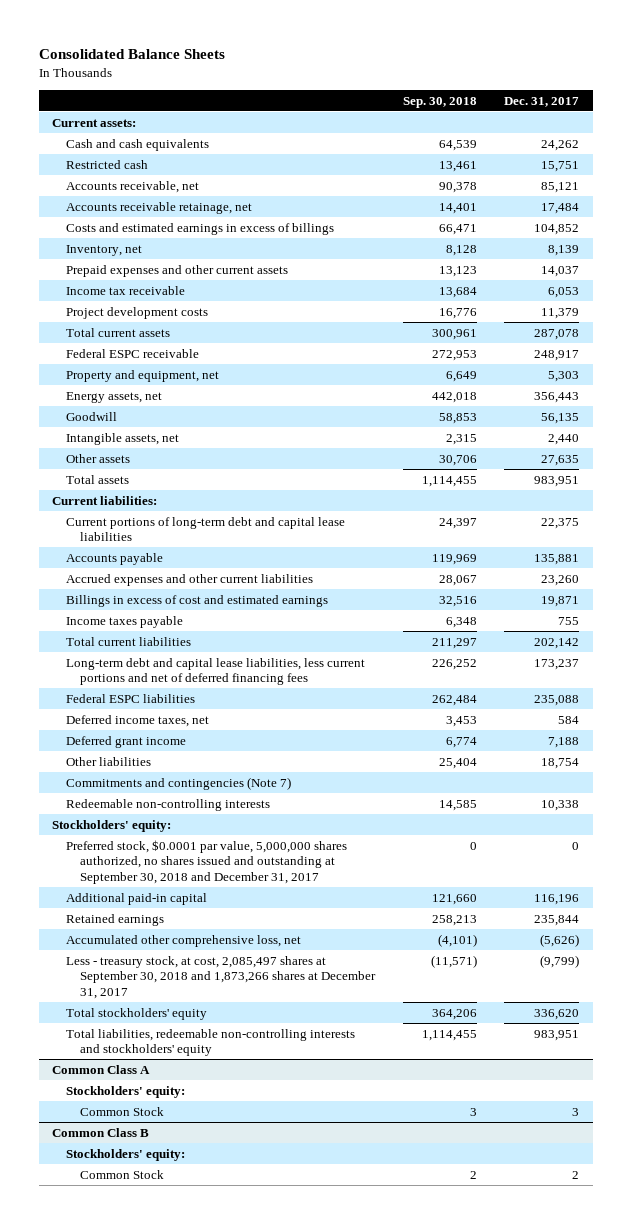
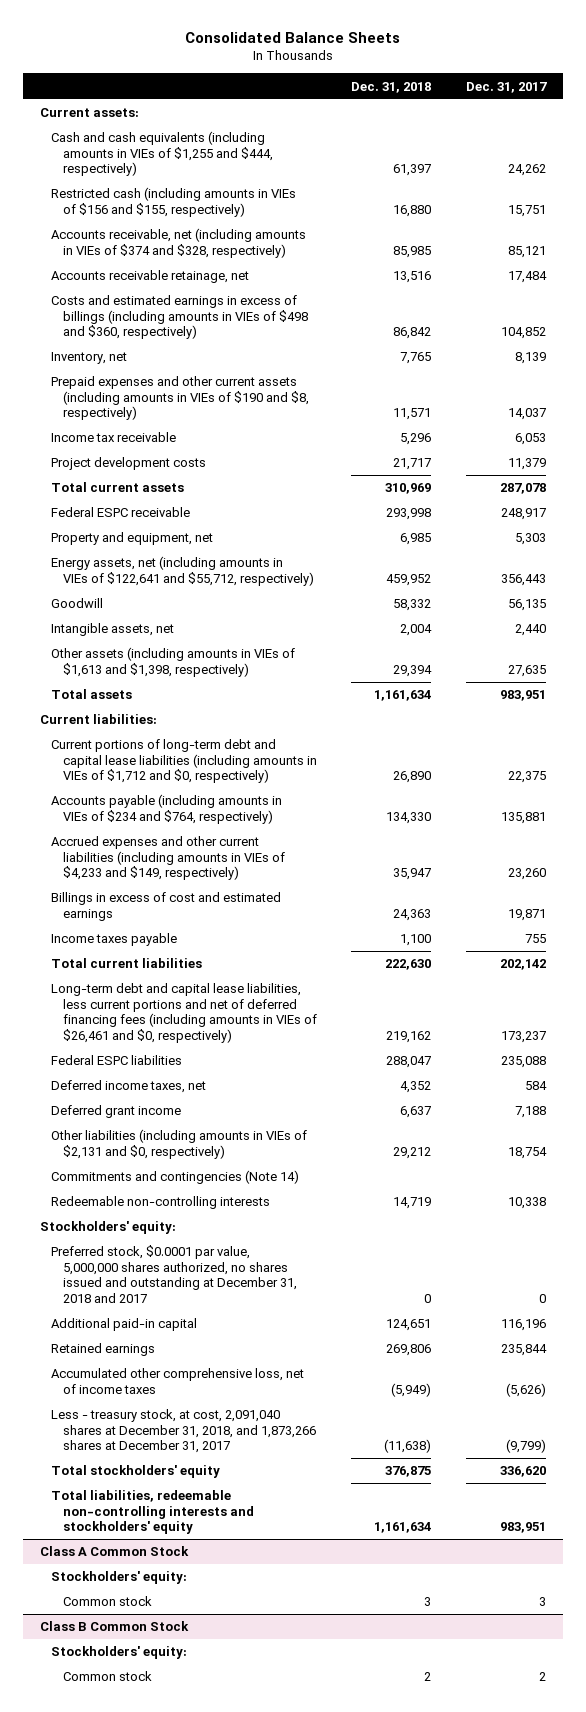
[402,96,477,108] Sep. 30, 2018 -> none
none -> [351,81,432,93] Dec. 31, 2018
[66,138,210,151] Cash and cash equivalents -> [51,131,273,177] Cash and cash equivalents (including amounts in VIEs of $1,255 and $444, respectively)
[66,159,149,169] Restricted cash -> [51,187,297,217] Restricted cash (including amounts in VIEs of $156 and $155, respectively)
[66,180,200,193] Accounts receivable, net -> [51,228,307,258] Accounts receivable, net (including amounts in VIEs of $374 and $328, respectively)
[66,222,335,235] Costs and estimated earnings in excess of billings -> [51,295,308,340] Costs and estimated earnings in excess of billings (including amounts in VIEs of $498 and $360, respectively)
[66,264,289,277] Prepaid expenses and other current assets -> [51,376,309,421] Prepaid expenses and other current assets (including amounts in VIEs of $190 and $8, respectively)
[66,391,163,403] Energy assets, net -> [51,556,314,586] Energy assets, net (including amounts in VIEs of $122,641 and $55,712, respectively)
[66,453,131,463] Other assets -> [51,647,296,677] Other assets (including amounts in VIEs of $1,613 and $1,398, respectively)
[66,516,346,542] Current portions of long-term debt and capital lease liabilities -> [51,739,317,784] Current portions of long-term debt and capital lease liabilities (including amounts in VIEs of $1,712 and $0, respectively)
[66,552,164,565] Accounts payable -> [51,794,283,824] Accounts payable (including amounts in VIEs of $234 and $764, respectively)
[66,573,314,586] Accrued expenses and other current liabilities -> [51,836,285,881] Accrued expenses and other current liabilities (including amounts in VIEs of $4,233 and $149, respectively)
[66,657,366,686] Long-term debt and capital lease liabilities, less current portions and net of deferred financing fees -> [51,983,317,1043] Long-term debt and capital lease liabilities, less current portions and net of deferred financing fees (including amounts in VIEs of $26,461 and $0, respectively)
[66,756,152,766] Other liabilities -> [51,1129,308,1159] Other liabilities (including amounts in VIEs of $2,131 and $0, respectively)
[66,776,292,790] Commitments and contingencies (Note 7) -> [51,1170,300,1185] Commitments and contingencies (Note 14)
[66,839,348,884] Preferred stock, $0.0001 par value, 5,000,000 shares authorized, no shares issued and outstanding at September 30, 2018 and December 31, 2017 -> [51,1245,297,1303] Preferred stock, $0.0001 par value, 5,000,000 shares authorized, no shares issued and outstanding at December 31, 2018 and 2017
[66,934,302,947] Accumulated other comprehensive loss, net -> [51,1368,305,1394] Accumulated other comprehensive loss, net of income taxes
[66,955,377,999] Less - treasury stock, at cost, 2,085,497 shares at September 30, 2018 and 1,873,266 shares at December 31, 2017 -> [51,1409,316,1454] Less - treasury stock, at cost, 2,091,040 shares at December 31, 2018, and 1,873,266 shares at December 31, 2017
[52,1064,151,1074] Common Class A -> [40,1546,190,1557] Class A Common Stock
[80,1106,165,1116] Common Stock -> [62,1596,152,1607] Common stock
[52,1127,150,1137] Common Class B -> [40,1621,190,1632] Class B Common Stock
[80,1169,165,1179] Common Stock -> [62,1671,152,1682] Common stock

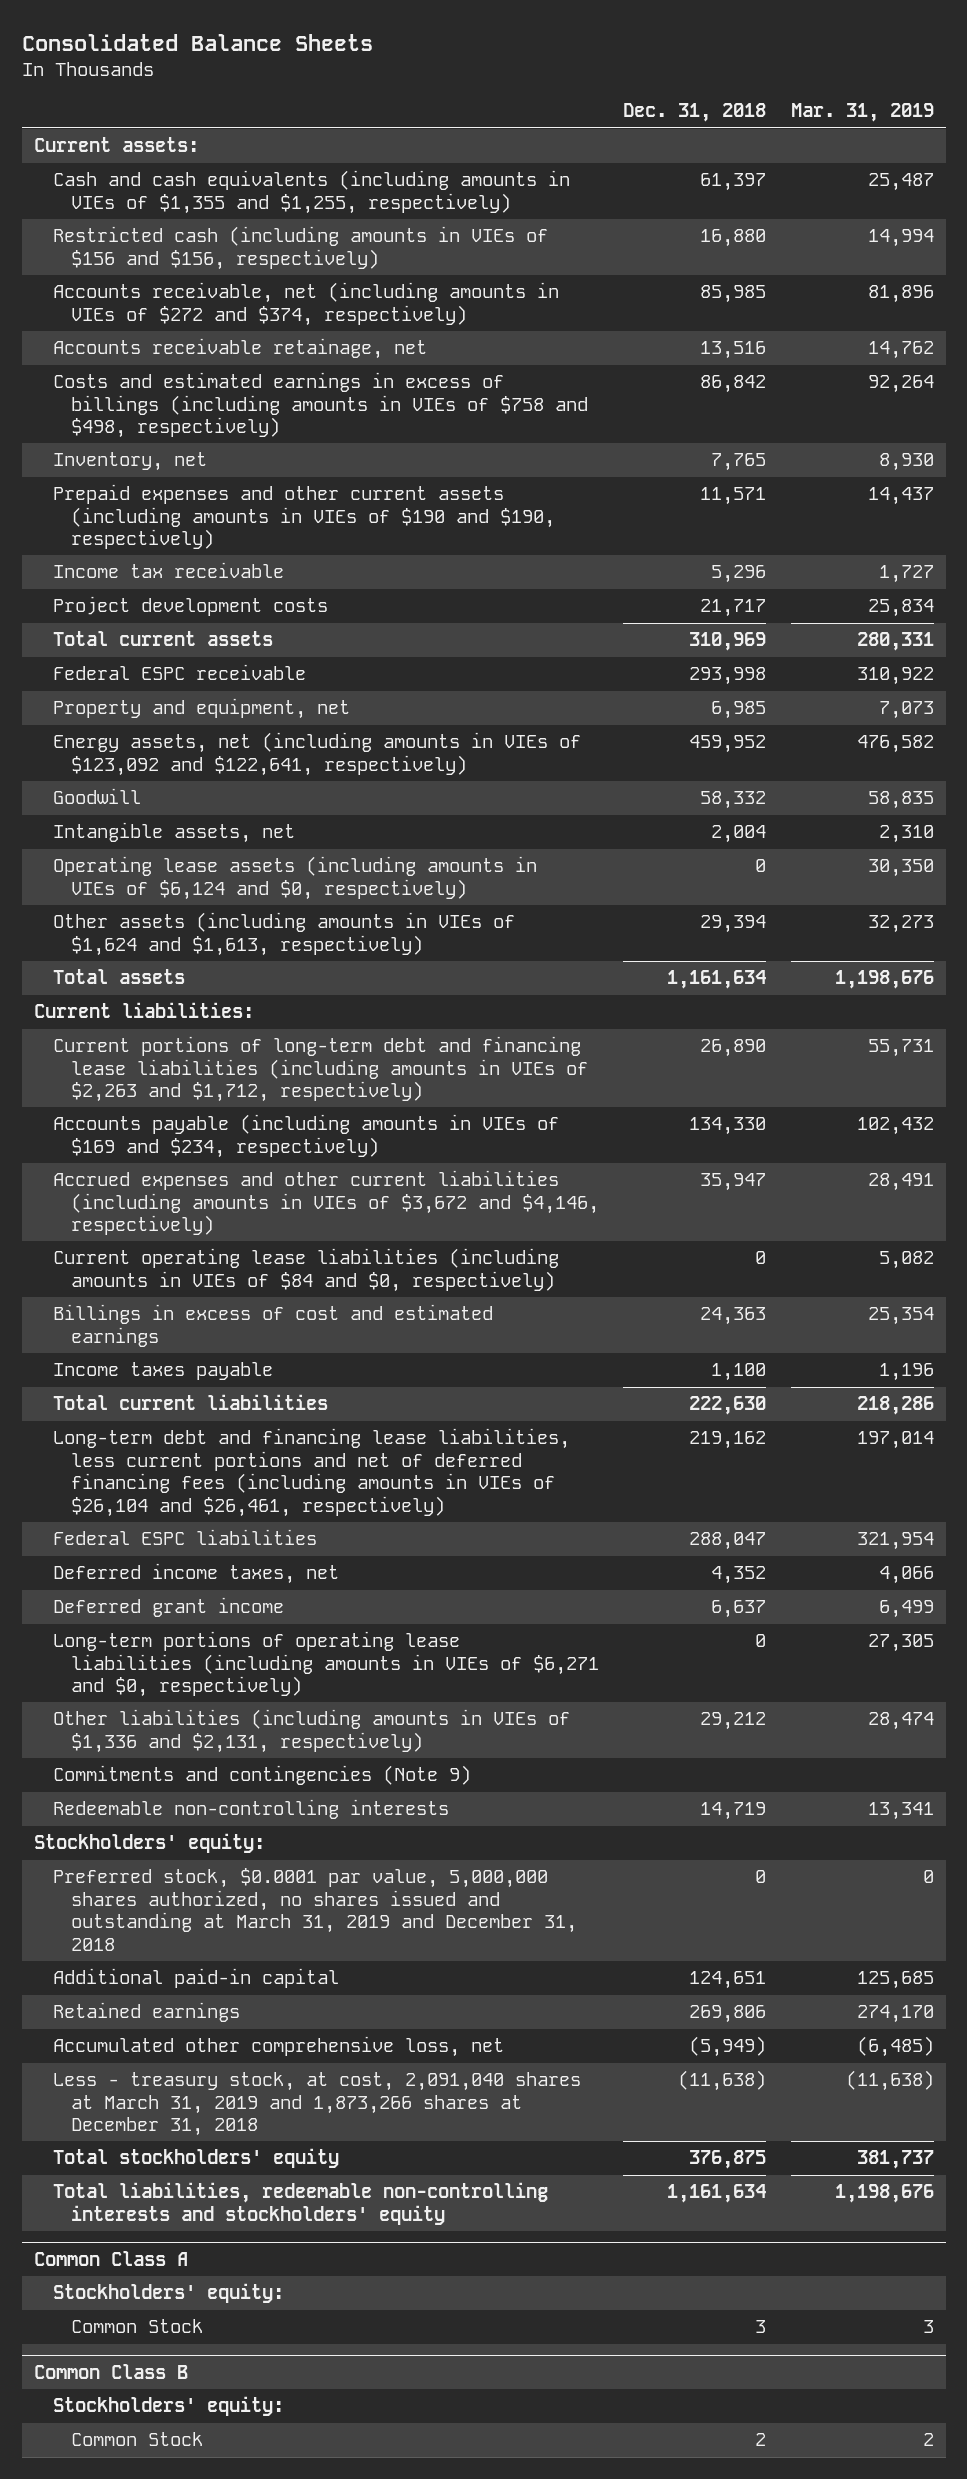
[465,81,547,93] Dec. 31, 2017 -> none
none -> [790,103,934,123] Mar. 31, 2019
[51,131,273,177] Cash and cash equivalents (including amounts in VIEs of $1,255 and $444, respectively) -> [52,170,570,214] Cash and cash equivalents (including amounts in VIEs of $1,355 and $1,255, respectively)
[51,187,297,217] Restricted cash (including amounts in VIEs of $156 and $155, respectively) -> [52,226,548,270] Restricted cash (including amounts in VIEs of $156 and $156, respectively)
[51,228,307,258] Accounts receivable, net (including amounts in VIEs of $374 and $328, respectively) -> [52,282,559,326] Accounts receivable, net (including amounts in VIEs of $272 and $374, respectively)
[51,295,308,340] Costs and estimated earnings in excess of billings (including amounts in VIEs of $498 and $360, respectively) -> [52,372,589,439] Costs and estimated earnings in excess of billings (including amounts in VIEs of $758 and $498, respectively)
[51,376,309,421] Prepaid expenses and other current assets (including amounts in VIEs of $190 and $8, respectively) -> [52,484,556,550] Prepaid expenses and other current assets (including amounts in VIEs of $190 and $190, respectively)
[51,556,314,586] Energy assets, net (including amounts in VIEs of $122,641 and $55,712, respectively) -> [52,732,581,776] Energy assets, net (including amounts in VIEs of $123,092 and $122,641, respectively)
none -> [52,856,537,900] Operating lease assets (including amounts in VIEs of $6,124 and $0, respectively)
[51,647,296,677] Other assets (including amounts in VIEs of $1,613 and $1,398, respectively) -> [52,912,515,956] Other assets (including amounts in VIEs of $1,624 and $1,613, respectively)
[51,739,317,784] Current portions of long-term debt and capital lease liabilities (including amounts in VIEs of $1,712 and $0, respectively) -> [52,1036,589,1103] Current portions of long-term debt and financing lease liabilities (including amounts in VIEs of $2,263 and $1,712, respectively)
[51,794,283,824] Accounts payable (including amounts in VIEs of $234 and $764, respectively) -> [52,1114,559,1158] Accounts payable (including amounts in VIEs of $169 and $234, respectively)
[51,836,285,881] Accrued expenses and other current liabilities (including amounts in VIEs of $4,233 and $149, respectively) -> [52,1170,600,1236] Accrued expenses and other current liabilities (including amounts in VIEs of $3,672 and $4,146, respectively)
none -> [52,1248,559,1292] Current operating lease liabilities (including amounts in VIEs of $84 and $0, respectively)
[51,983,317,1043] Long-term debt and capital lease liabilities, less current portions and net of deferred financing fees (including amounts in VIEs of $26,461 and $0, respectively) -> [52,1428,570,1517] Long-term debt and financing lease liabilities, less current portions and net of deferred financing fees (including amounts in VIEs of $26,104 and $26,461, respectively)
none -> [52,1631,600,1698] Long-term portions of operating lease liabilities (including amounts in VIEs of $6,271 and $0, respectively)
[51,1129,308,1159] Other liabilities (including amounts in VIEs of $2,131 and $0, respectively) -> [52,1709,570,1753] Other liabilities (including amounts in VIEs of $1,336 and $2,131, respectively)
[51,1170,300,1185] Commitments and contingencies (Note 14) -> [52,1765,471,1786] Commitments and contingencies (Note 9)
[51,1245,297,1303] Preferred stock, $0.0001 par value, 5,000,000 shares authorized, no shares issued and outstanding at December 31, 2018 and 2017 -> [52,1868,578,1951] Preferred stock, $0.0001 par value, 5,000,000 shares authorized, no shares issued and outstanding at March 31, 2019 and December 31, 2018
[51,1368,305,1394] Accumulated other comprehensive loss, net of income taxes -> [52,2036,504,2058] Accumulated other comprehensive loss, net
[51,1409,316,1454] Less - treasury stock, at cost, 2,091,040 shares at December 31, 2018, and 1,873,266 shares at December 31, 2017 -> [52,2072,581,2137] Less - treasury stock, at cost, 2,091,040 shares at March 31, 2019 and 1,873,266 shares at December 31, 2018
[40,1546,190,1557] Class A Common Stock -> [33,2250,188,2266] Common Class A
[62,1596,152,1607] Common stock -> [71,2319,204,2334] Common Stock
[40,1621,190,1632] Class B Common Stock -> [33,2363,188,2379] Common Class B
[62,1671,152,1682] Common stock -> [71,2432,204,2447] Common Stock

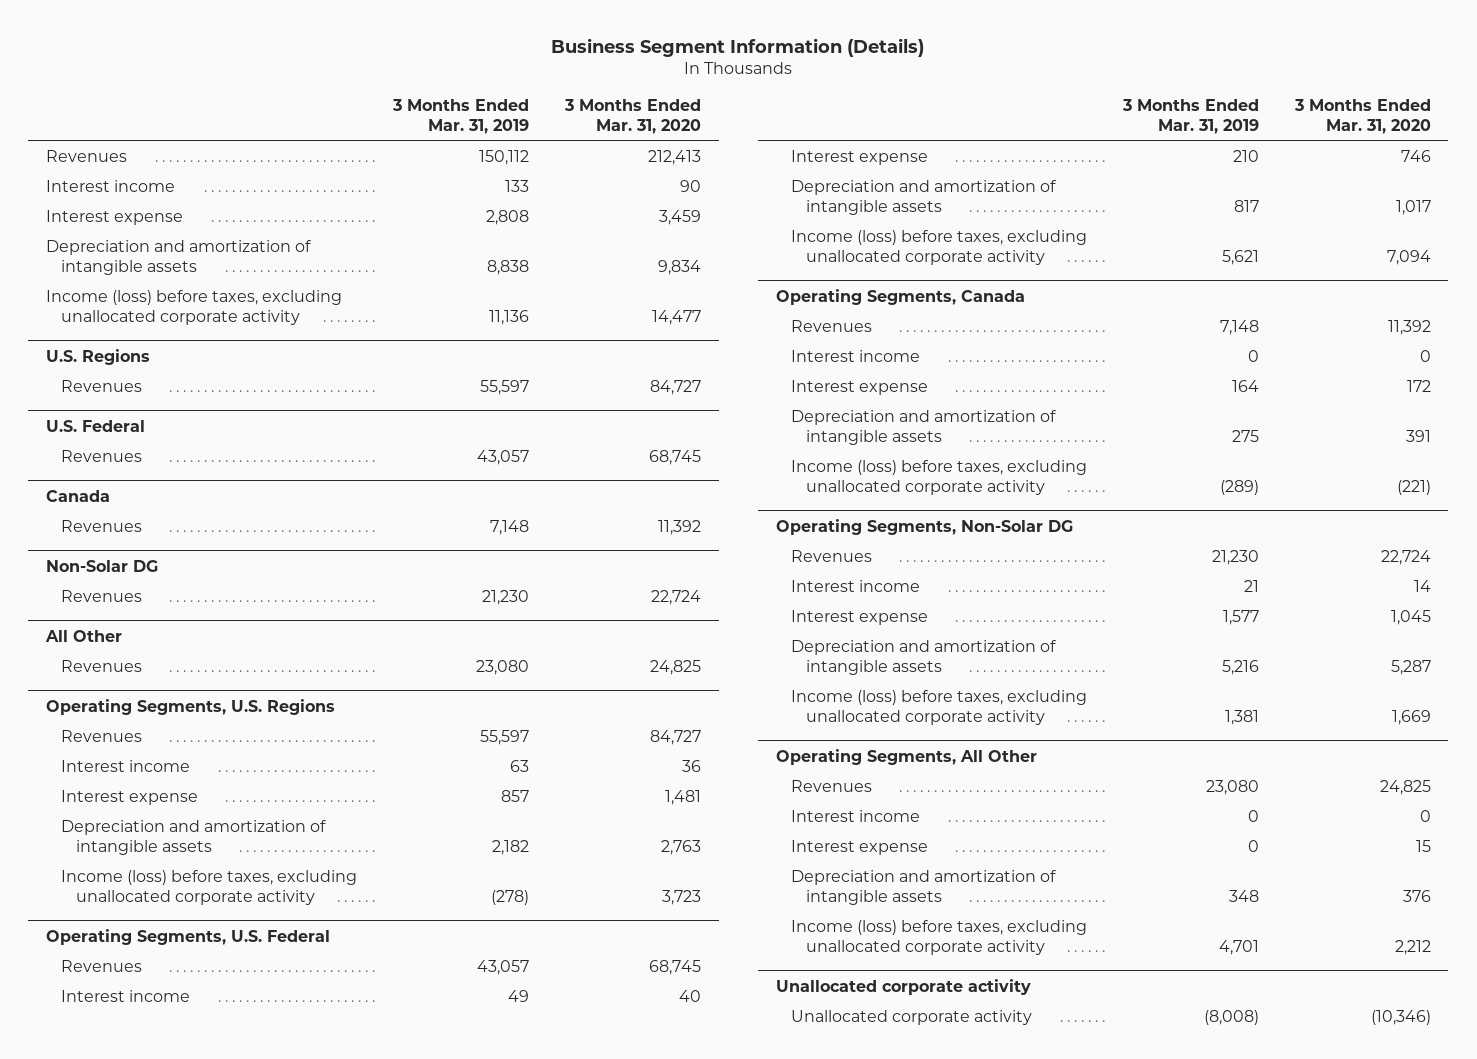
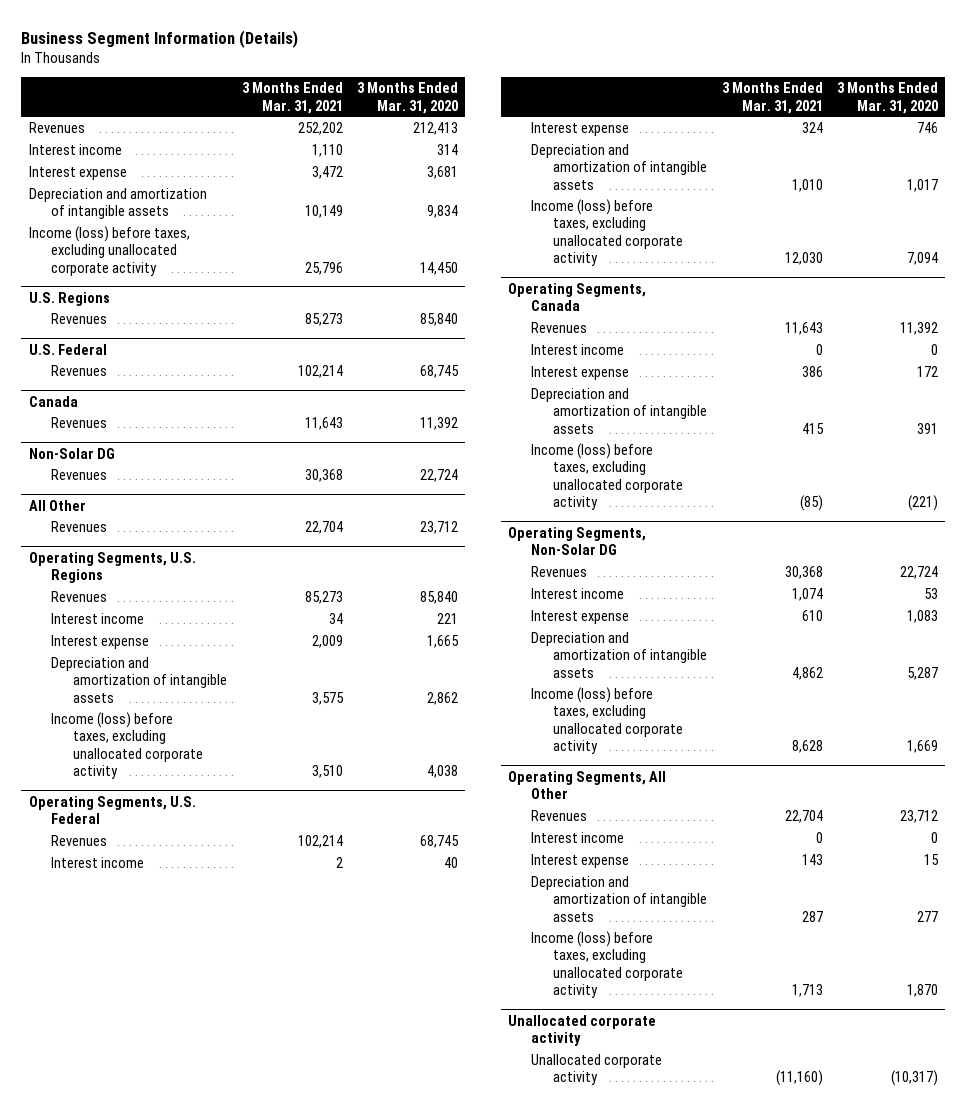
[392,98,530,134] 3 Months Ended Mar. 31, 2019 -> none
none -> [241,82,343,114] 3 Months Ended Mar. 31, 2021
[679,179,701,192] 90 -> [437,143,459,155] 314
[658,209,701,225] 3,459 -> [427,165,459,179] 3,681
[651,309,701,325] 14,477 -> [420,261,459,275] 14,450
[649,379,701,395] 84,727 -> [420,312,459,326] 85,840
[649,659,701,675] 24,825 -> [420,520,459,534] 23,712
[649,729,701,745] 84,727 -> [420,590,459,604] 85,840
[681,759,701,772] 36 -> [437,612,459,624] 221
[664,789,701,805] 1,481 -> [427,634,460,648] 1,665
[660,839,701,855] 2,763 -> [427,691,459,705] 2,862
[661,889,701,905] 3,723 -> [427,764,459,778] 4,038
[1413,579,1431,592] 14 -> [924,587,939,599] 53
[1390,609,1431,625] 1,045 -> [907,609,939,623] 1,083
[1379,779,1431,795] 24,825 -> [900,809,939,823] 23,712
[1402,889,1431,902] 376 -> [917,910,939,922] 277
[1394,939,1431,955] 2,212 -> [907,983,939,997] 1,870
[1370,1009,1431,1025] (10,346) -> [891,1070,939,1087] (10,317)

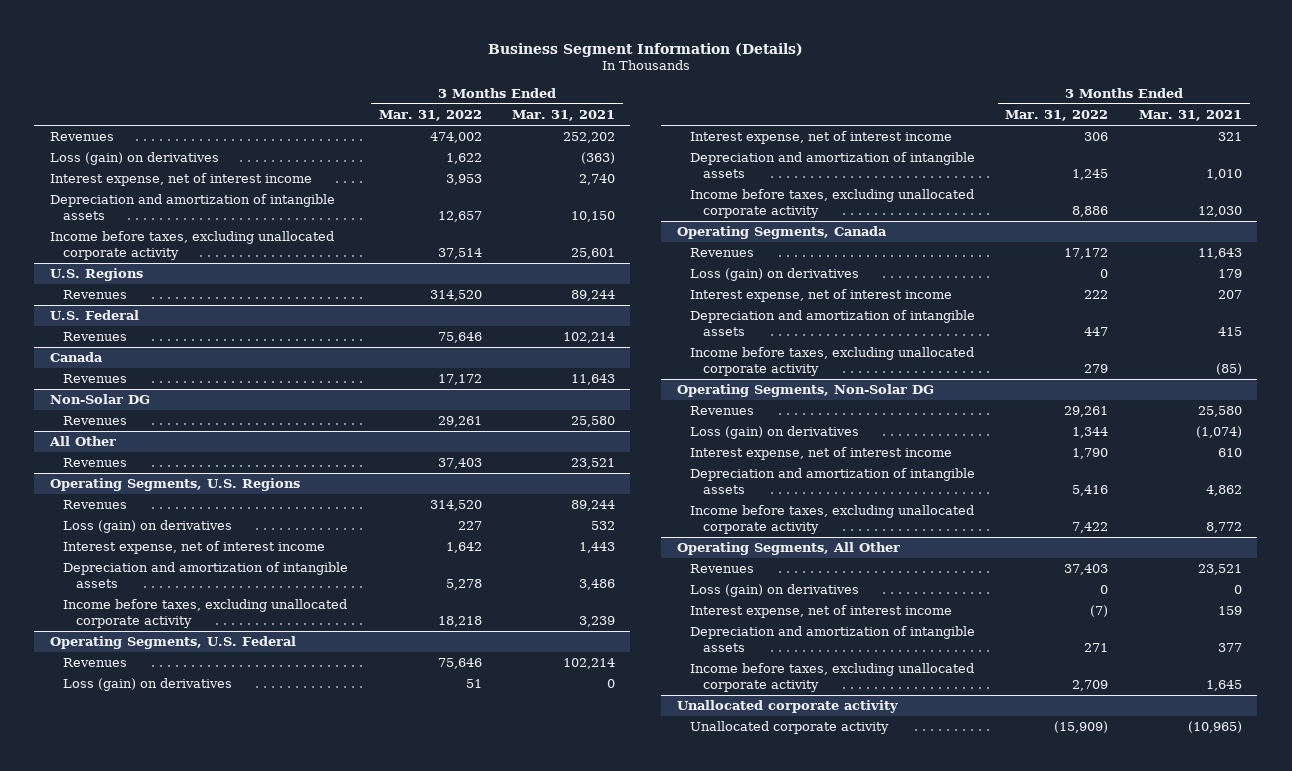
[357,82,459,114] 3 Months Ended Mar. 31, 2020 -> none
none -> [378,110,482,122] Mar. 31, 2022
[28,143,122,155] Interest income -> none
[28,165,127,180] Interest expense -> none
none -> [49,152,219,166] Loss (gain) on derivatives
none -> [49,173,312,187] Interest expense, net of interest income
[304,205,343,219] 10,149 -> [571,210,616,222] 10,150
[28,225,190,276] Income (loss) before taxes, excluding unallocated corporate activity -> [49,231,334,260] Income before taxes, excluding unallocated corporate activity
[304,261,343,275] 25,796 -> [571,247,616,259] 25,601
[304,312,343,326] 85,273 -> [571,290,616,302] 89,244
[304,468,343,482] 30,368 -> [571,416,616,428] 25,580
[304,520,343,534] 22,704 -> [571,458,616,470] 23,521
[50,612,144,624] Interest income -> none
[50,634,149,649] Interest expense -> none
[304,590,343,604] 85,273 -> [571,500,616,512] 89,244
none -> [62,520,232,534] Loss (gain) on derivatives
none -> [62,541,325,555] Interest expense, net of interest income
[311,691,344,705] 3,575 -> [579,578,616,590] 3,486
[50,711,204,779] Income (loss) before taxes, excluding unallocated corporate activity -> [62,599,347,628] Income before taxes, excluding unallocated corporate activity
[311,764,343,778] 3,510 -> [579,615,616,627] 3,239
[50,856,144,868] Interest income -> none
[530,121,629,136] Interest expense -> none
none -> [62,678,232,692] Loss (gain) on derivatives
none -> [689,131,952,145] Interest expense, net of interest income
[530,198,684,266] Income (loss) before taxes, excluding unallocated corporate activity -> [689,189,974,218] Income before taxes, excluding unallocated corporate activity
[530,343,624,355] Interest income -> none
[530,365,629,380] Interest expense -> none
none -> [689,268,859,282] Loss (gain) on derivatives
none -> [689,289,952,303] Interest expense, net of interest income
[530,442,684,510] Income (loss) before taxes, excluding unallocated corporate activity -> [689,347,974,376] Income before taxes, excluding unallocated corporate activity
[530,587,624,599] Interest income -> none
[530,609,629,624] Interest expense -> none
[784,565,823,579] 30,368 -> [1197,406,1242,418] 25,580
none -> [689,426,859,440] Loss (gain) on derivatives
none -> [689,447,952,461] Interest expense, net of interest income
[530,686,684,754] Income (loss) before taxes, excluding unallocated corporate activity -> [689,505,974,534] Income before taxes, excluding unallocated corporate activity
[791,739,823,753] 8,628 -> [1205,521,1242,533] 8,772
[530,831,624,843] Interest income -> none
[530,853,629,868] Interest expense -> none
[784,809,823,823] 22,704 -> [1197,564,1242,576] 23,521
none -> [689,584,859,598] Loss (gain) on derivatives
none -> [689,605,952,619] Interest expense, net of interest income
[801,910,823,922] 287 -> [1217,642,1242,652] 377
[530,930,684,998] Income (loss) before taxes, excluding unallocated corporate activity -> [689,663,974,692] Income before taxes, excluding unallocated corporate activity
[791,983,823,997] 1,713 -> [1205,679,1242,691] 1,645
[775,1070,823,1087] (11,160) -> [1187,721,1242,734] (10,965)

